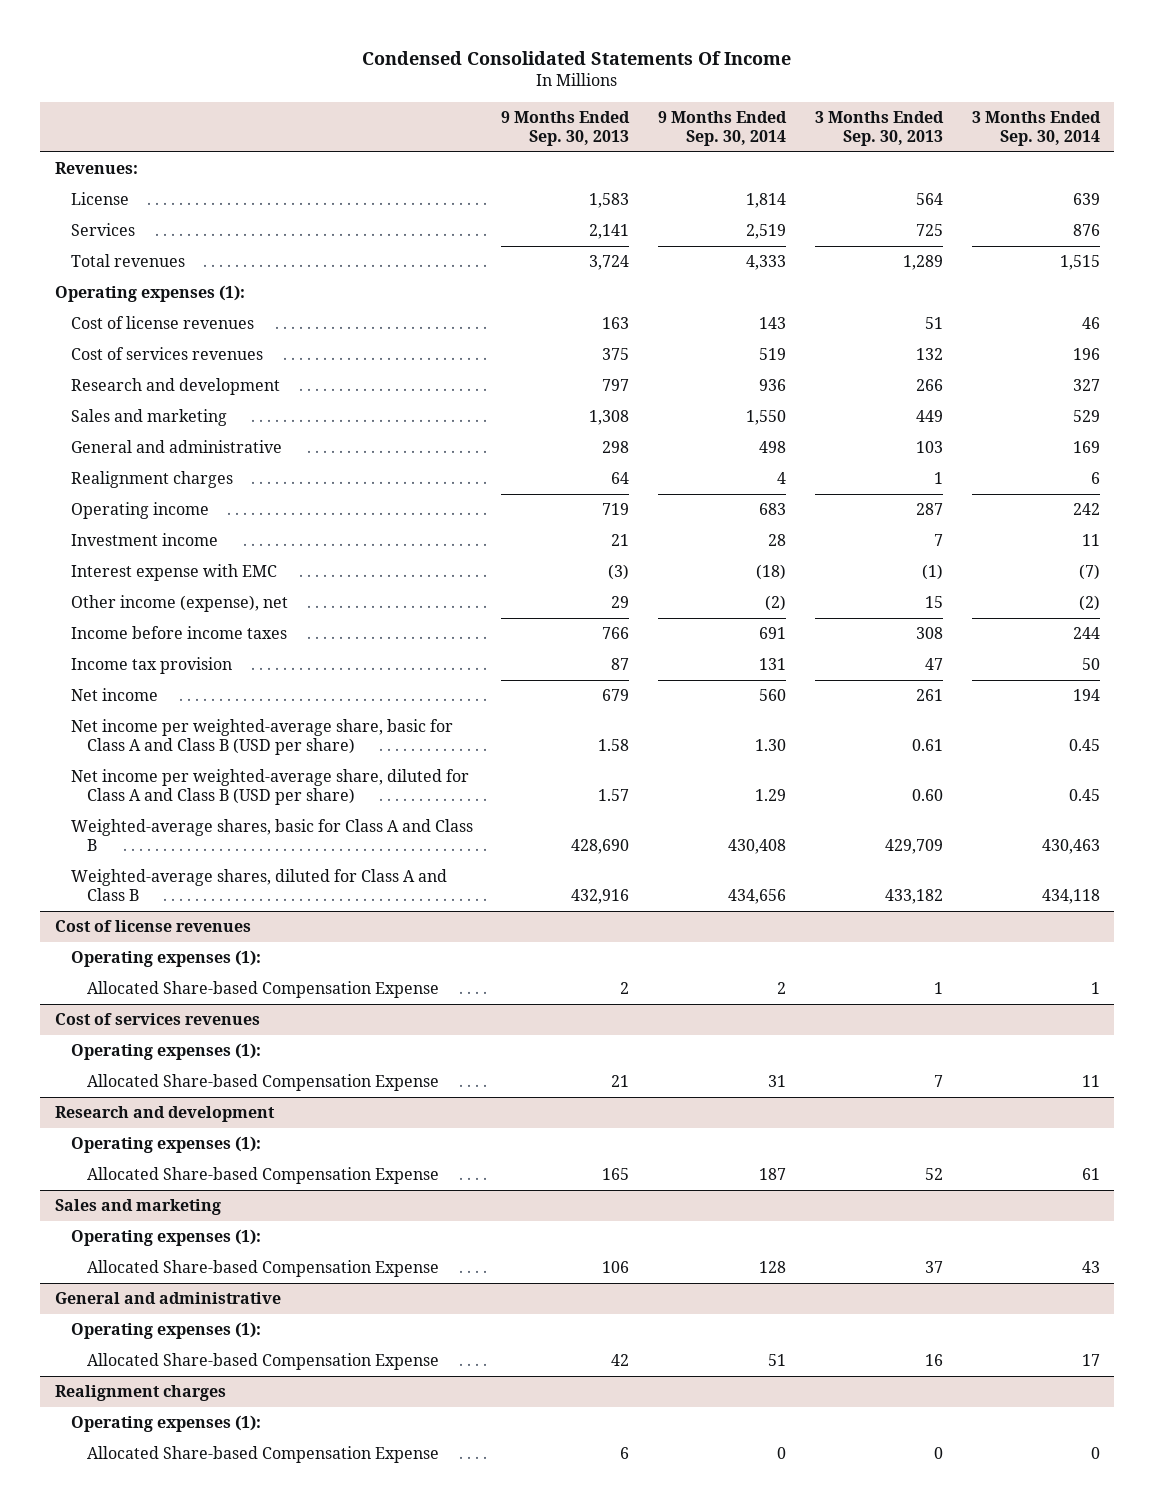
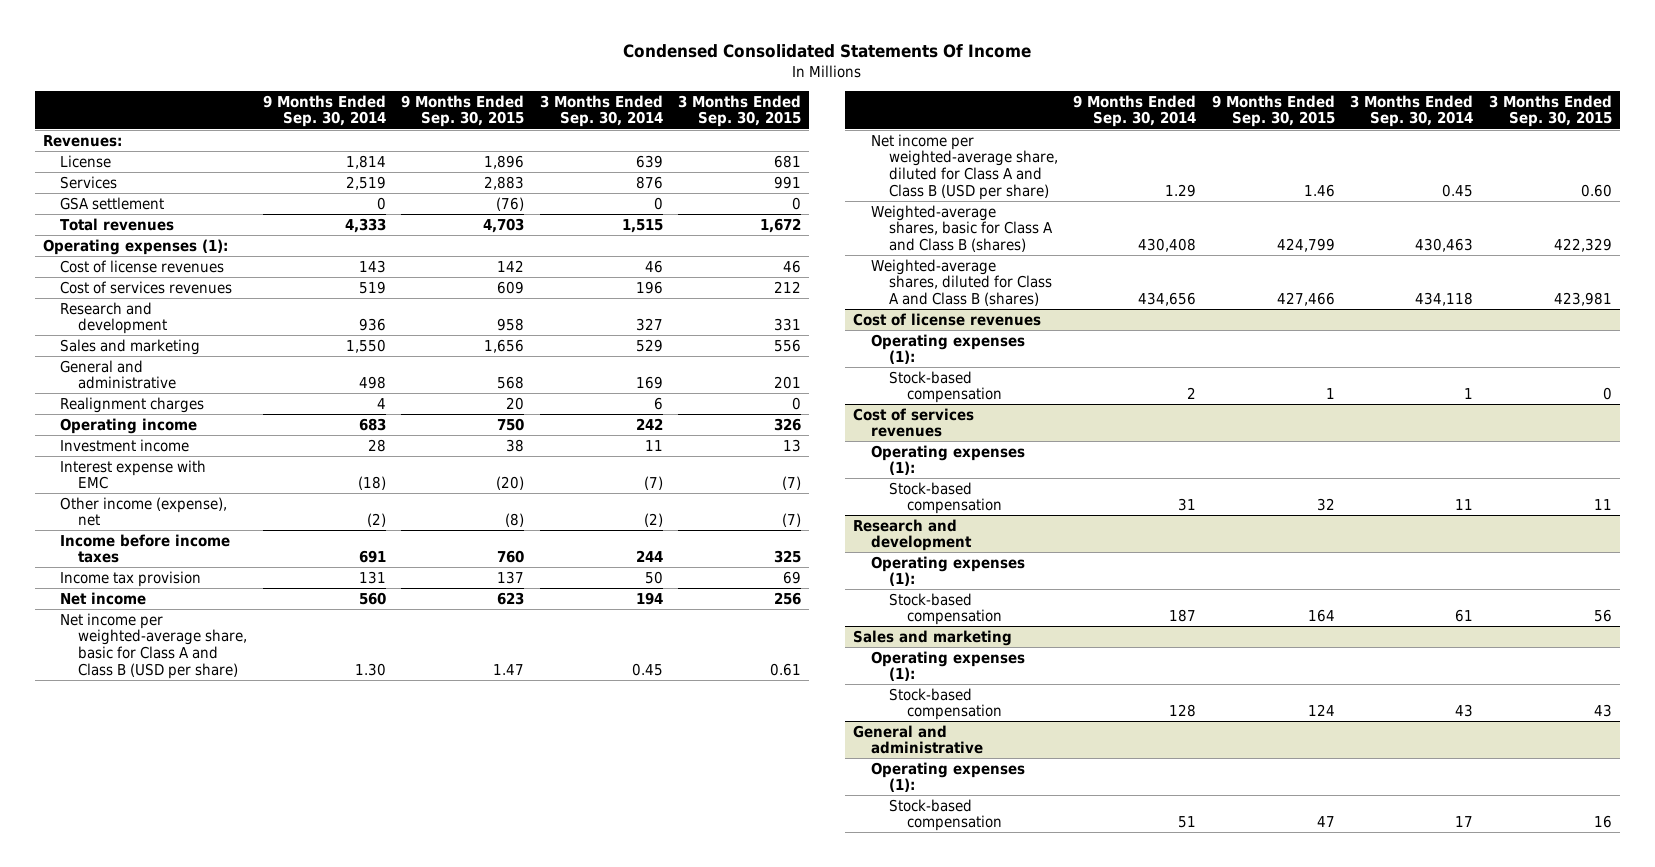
[501,111,631,147] 9 Months Ended Sep. 30, 2013 -> none
[815,111,945,147] 3 Months Ended Sep. 30, 2013 -> none
none -> [401,94,525,128] 9 Months Ended Sep. 30, 2015
none -> [678,94,802,128] 3 Months Ended Sep. 30, 2015
none -> [60,196,165,210] GSA settlement
[70,819,473,852] Weighted-average shares, basic for Class A and Class B -> [870,204,1053,253] Weighted-average shares, basic for Class A and Class B (shares)
[70,869,447,902] Weighted-average shares, diluted for Class A and Class B -> [870,258,1052,307] Weighted-average shares, diluted for Class A and Class B (shares)
[86,981,439,999] Allocated Share-based Compensation Expense -> [888,370,1002,404] Stock-based compensation
[86,1074,439,1092] Allocated Share-based Compensation Expense -> [888,481,1002,515] Stock-based compensation
[86,1167,439,1185] Allocated Share-based Compensation Expense -> [888,592,1002,626] Stock-based compensation
[86,1260,439,1278] Allocated Share-based Compensation Expense -> [888,687,1002,721] Stock-based compensation
[54,1385,226,1402] Realignment charges -> none
[70,1415,261,1433] Operating expenses (1): -> none
[86,1446,439,1464] Allocated Share-based Compensation Expense -> none
[86,1353,439,1371] Allocated Share-based Compensation Expense -> [888,798,1002,832] Stock-based compensation

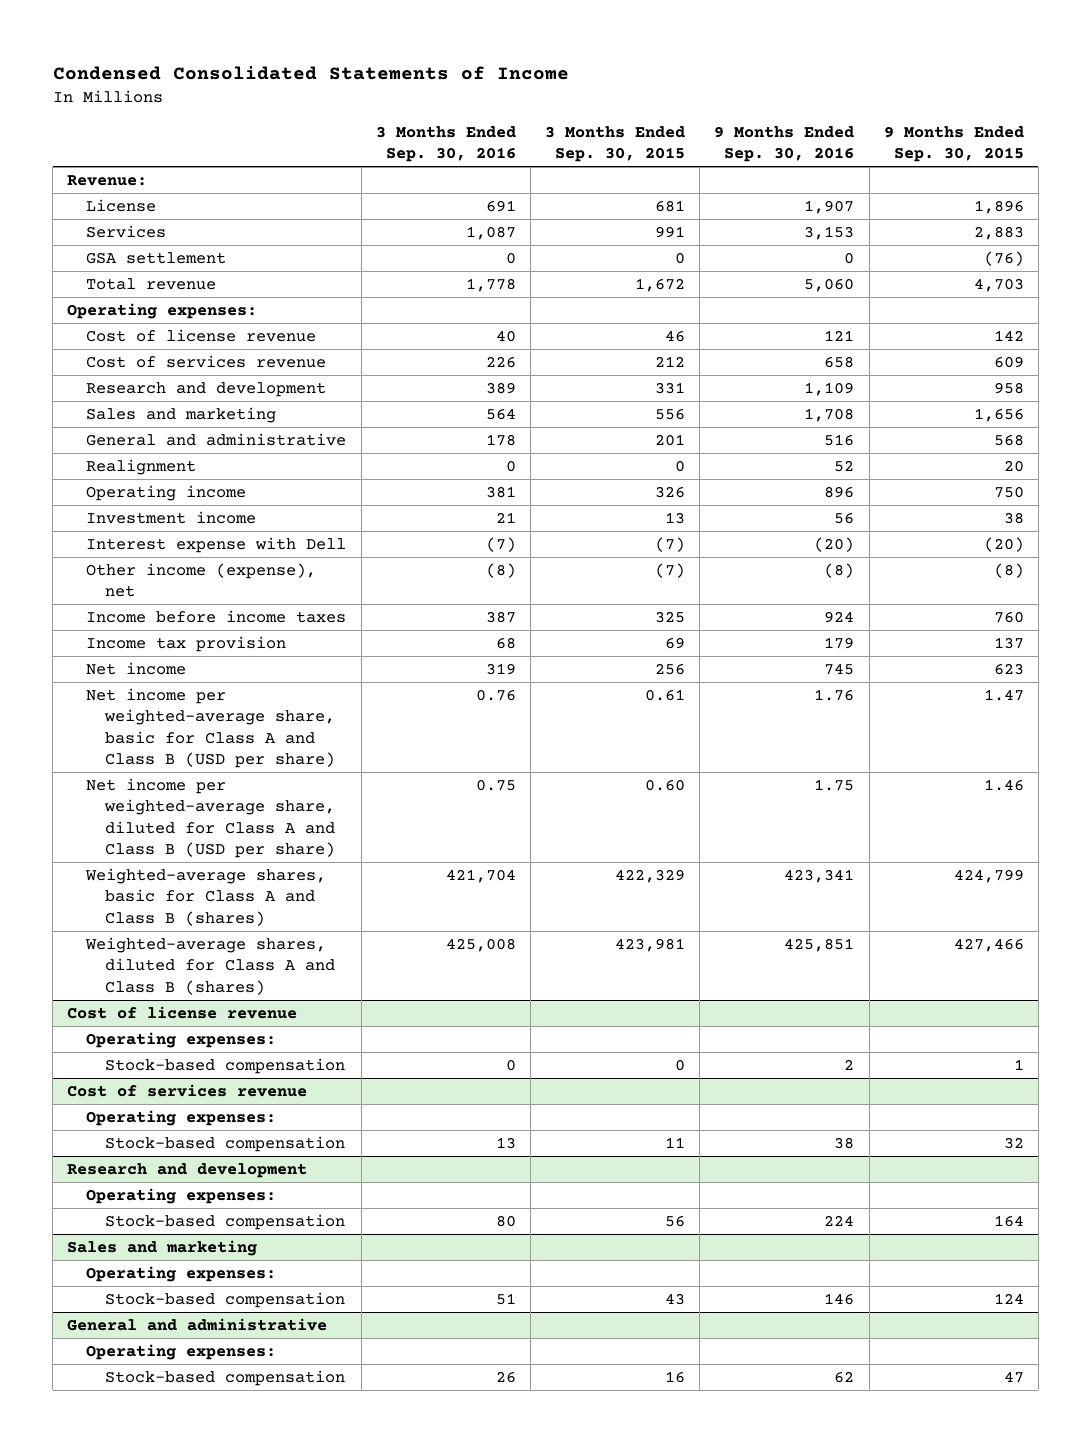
[623,44,1032,59] Condensed Consolidated Statements Of Income -> [52,66,569,81] Condensed Consolidated Statements of Income
[262,94,386,128] 9 Months Ended Sep. 30, 2014 -> none
[539,94,663,128] 3 Months Ended Sep. 30, 2014 -> none
none -> [375,125,516,163] 3 Months Ended Sep. 30, 2016
none -> [714,125,855,163] 9 Months Ended Sep. 30, 2016
[42,134,122,147] Revenues: -> [67,174,148,186] Revenue:
[60,217,175,231] Total revenues -> [86,277,217,290] Total revenue
[42,238,228,255] Operating expenses (1): -> [67,302,258,319] Operating expenses:
[60,259,225,273] Cost of license revenues -> [86,328,317,342] Cost of license revenue
[60,280,233,294] Cost of services revenues -> [86,354,327,368] Cost of services revenue
[60,396,205,413] Realignment charges -> [86,458,197,475] Realignment
[60,459,207,490] Interest expense with EMC -> [86,536,347,553] Interest expense with Dell
[853,312,1042,326] Cost of license revenues -> [67,1005,298,1019] Cost of license revenue
[870,333,1025,365] Operating expenses (1): -> [86,1031,277,1048] Operating expenses:
[853,407,975,438] Cost of services revenues -> [67,1083,308,1097] Cost of services revenue
[870,444,1025,476] Operating expenses (1): -> [86,1109,277,1126] Operating expenses:
[870,555,1025,587] Operating expenses (1): -> [86,1187,277,1204] Operating expenses:
[870,650,1025,682] Operating expenses (1): -> [86,1265,277,1282] Operating expenses:
[870,761,1025,793] Operating expenses (1): -> [86,1343,277,1360] Operating expenses:

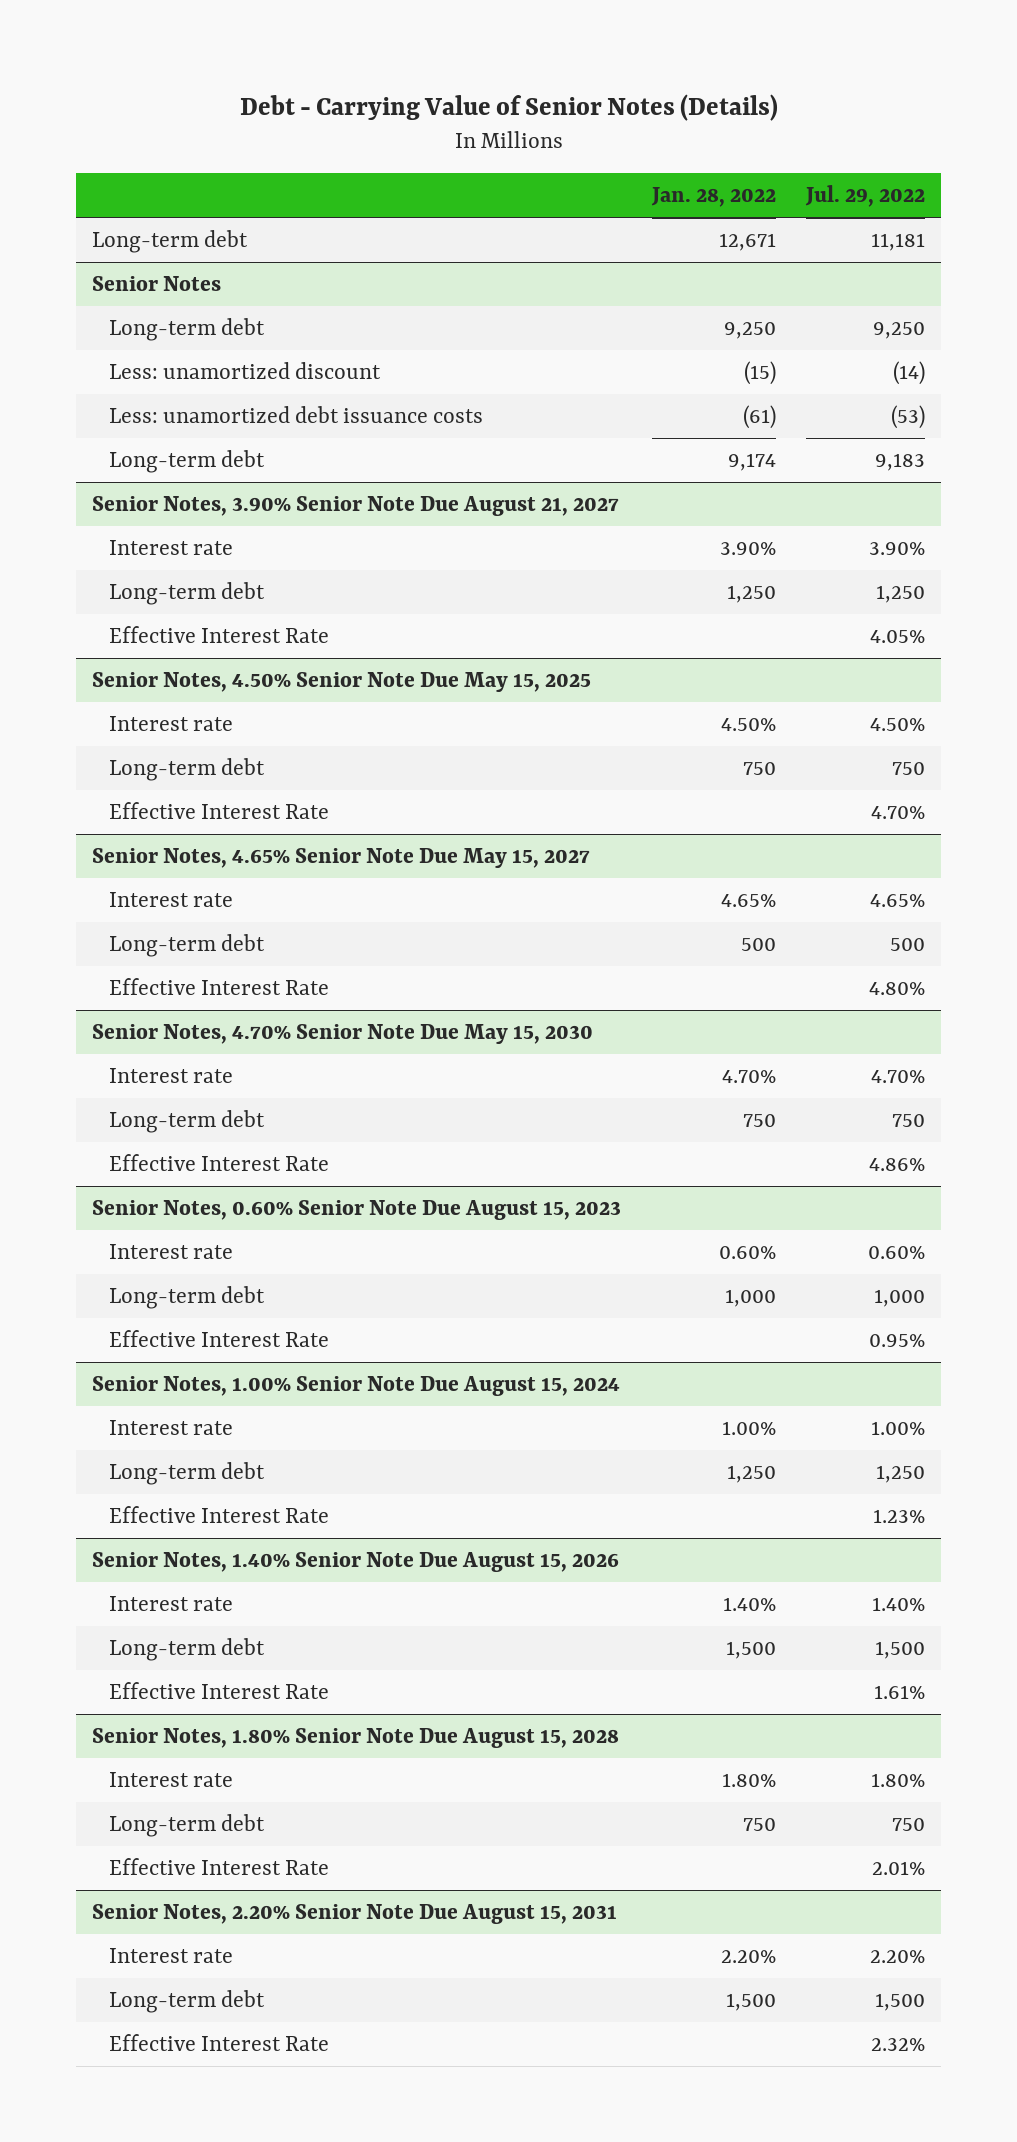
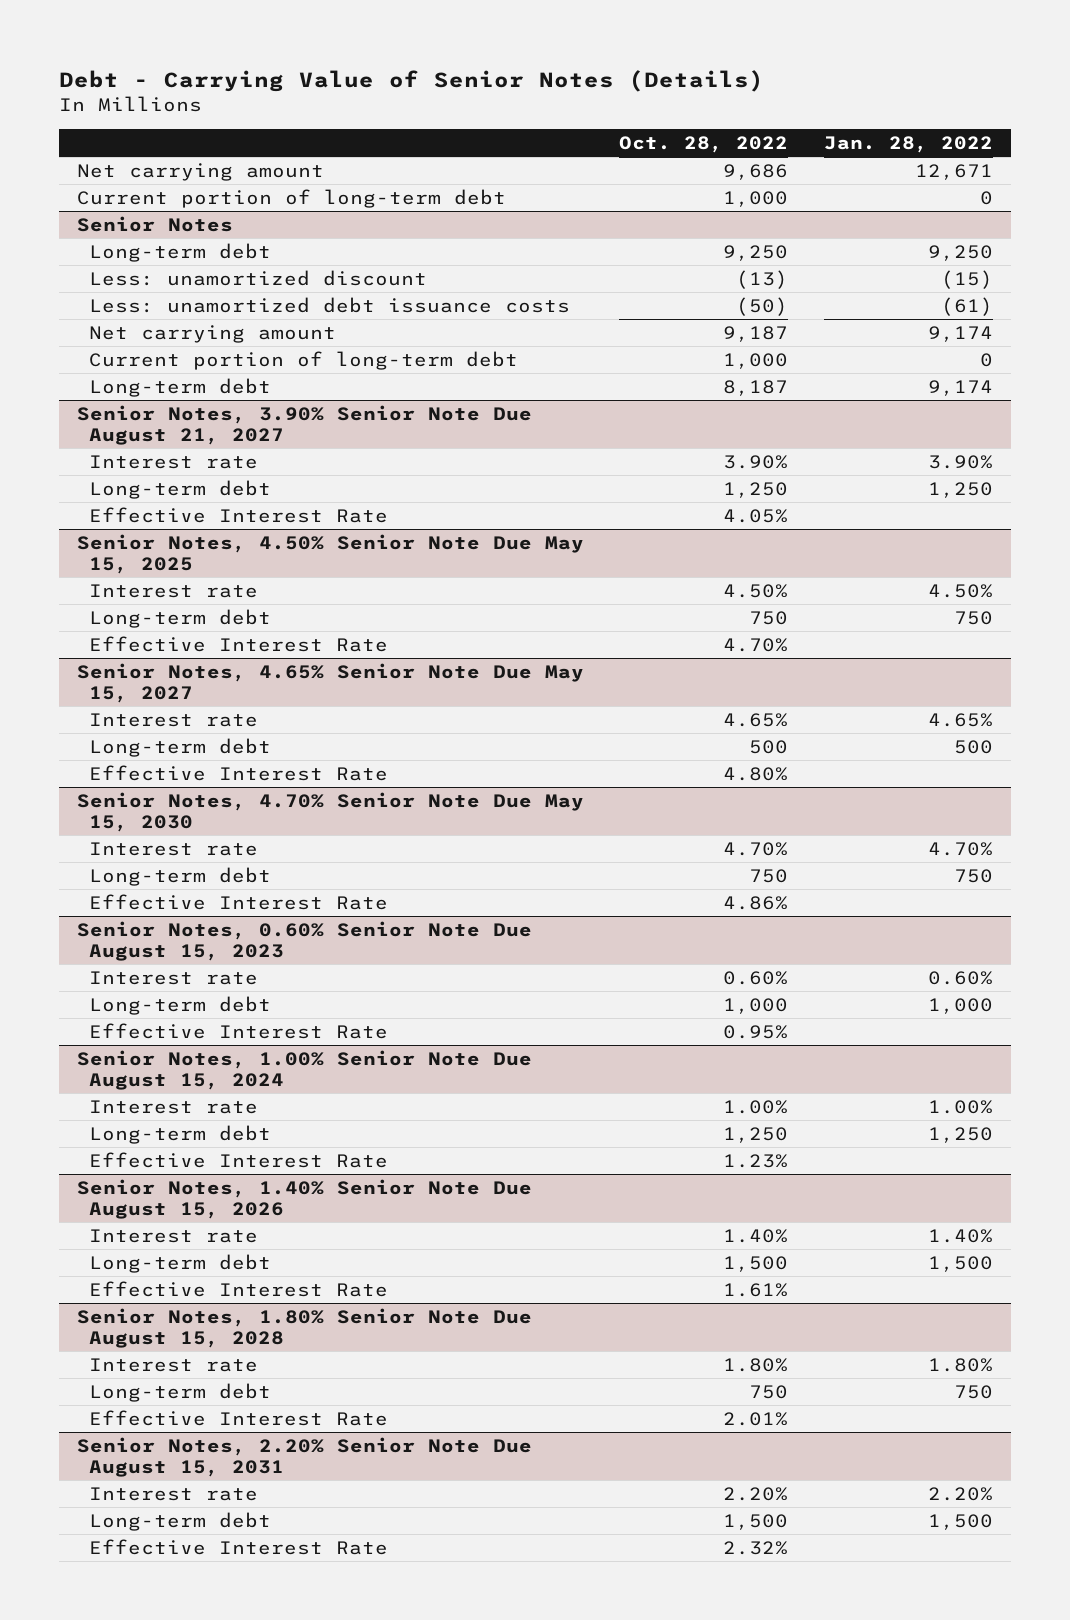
[805,185,926,208] Jul. 29, 2022 -> none
none -> [619,135,789,153] Oct. 28, 2022
[91,230,248,254] Long-term debt -> [76,162,324,181] Net carrying amount
none -> [76,188,506,208] Current portion of long-term debt
none -> [89,324,337,343] Net carrying amount
none -> [89,350,519,370] Current portion of long-term debt

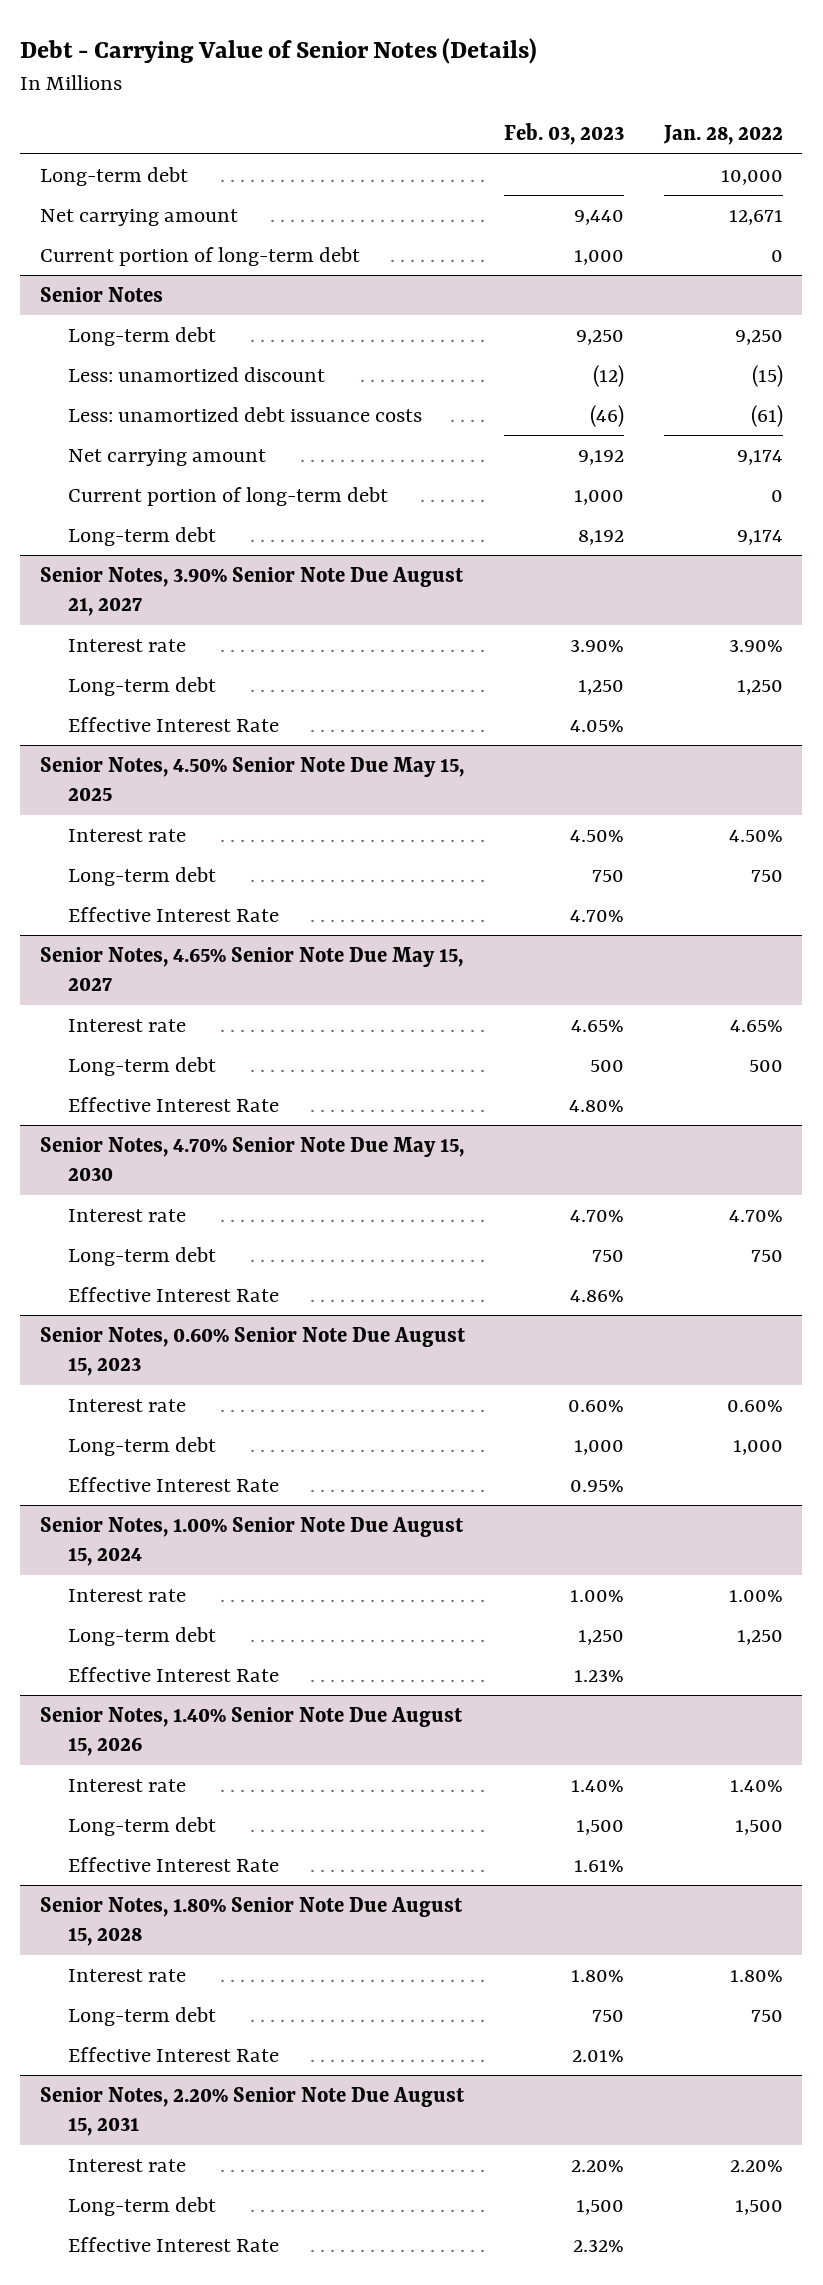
[619,135,789,153] Oct. 28, 2022 -> none
none -> [504,123,625,146] Feb. 03, 2023
none -> [40,166,189,186] Long-term debt

